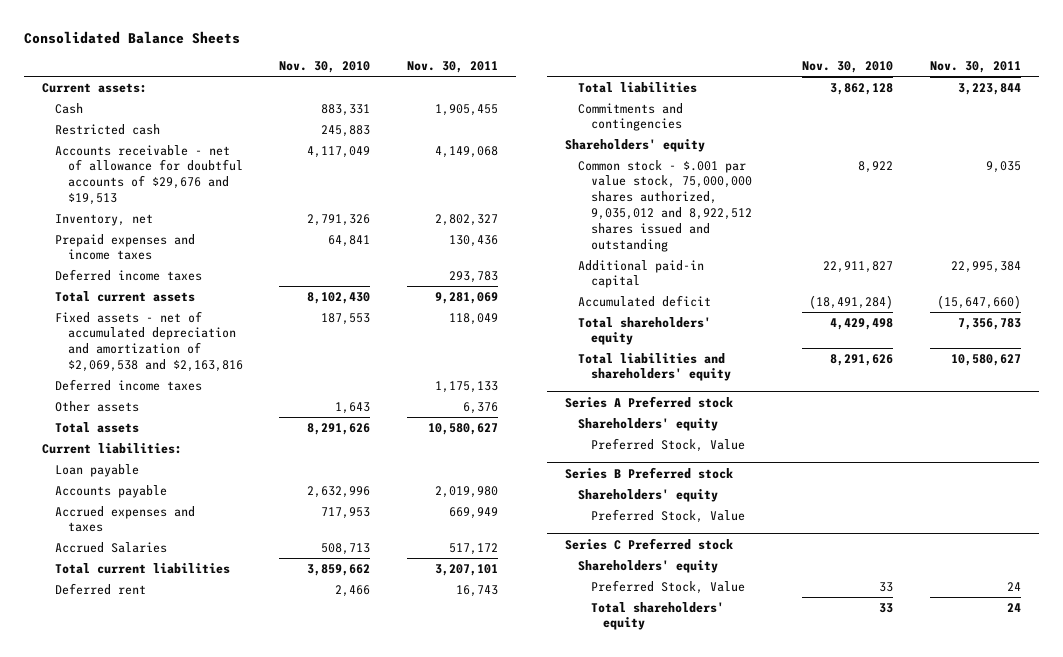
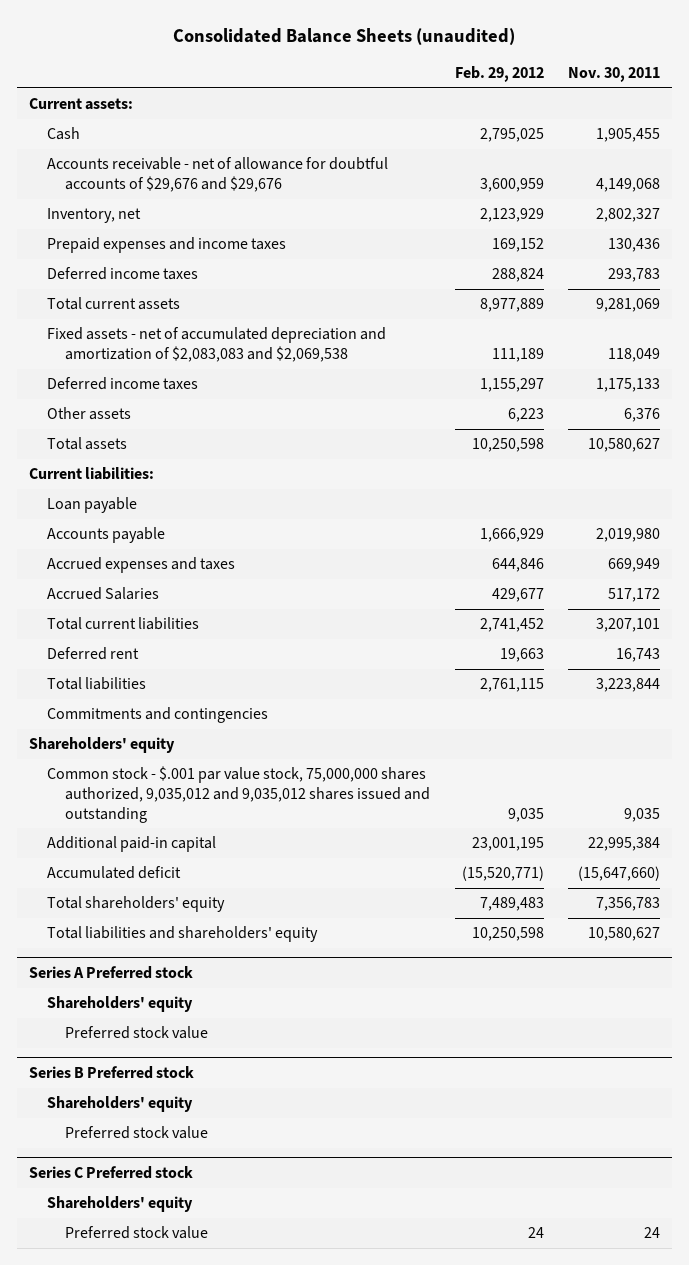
[24,31,241,45] Consolidated Balance Sheets -> [173,27,516,45] Consolidated Balance Sheets (unaudited)
[279,61,371,74] Nov. 30, 2010 -> none
none -> [454,65,544,82] Feb. 29, 2012
[55,123,161,135] Restricted cash -> none
[55,144,243,206] Accounts receivable - net of allowance for doubtful accounts of $29,676 and $19,513 -> [47,157,389,192] Accounts receivable - net of allowance for doubtful accounts of $29,676 and $29,676
[55,310,243,373] Fixed assets - net of accumulated depreciation and amortization of $2,069,538 and $2,163,816 -> [47,327,387,362] Fixed assets - net of accumulated depreciation and amortization of $2,083,083 and $2,069,538
[577,159,752,252] Common stock - $.001 par value stock, 75,000,000 shares authorized, 9,035,012 and 8,922,512 shares issued and outstanding -> [47,766,431,823] Common stock - $.001 par value stock, 75,000,000 shares authorized, 9,035,012 and 9,035,012 shares issued and outstanding
[590,437,745,452] Preferred Stock, Value -> [65,1026,209,1040] Preferred stock value
[590,508,745,523] Preferred Stock, Value -> [65,1126,209,1140] Preferred stock value
[590,601,724,631] Total shareholders' equity -> none
[590,579,745,594] Preferred Stock, Value -> [65,1226,209,1240] Preferred stock value

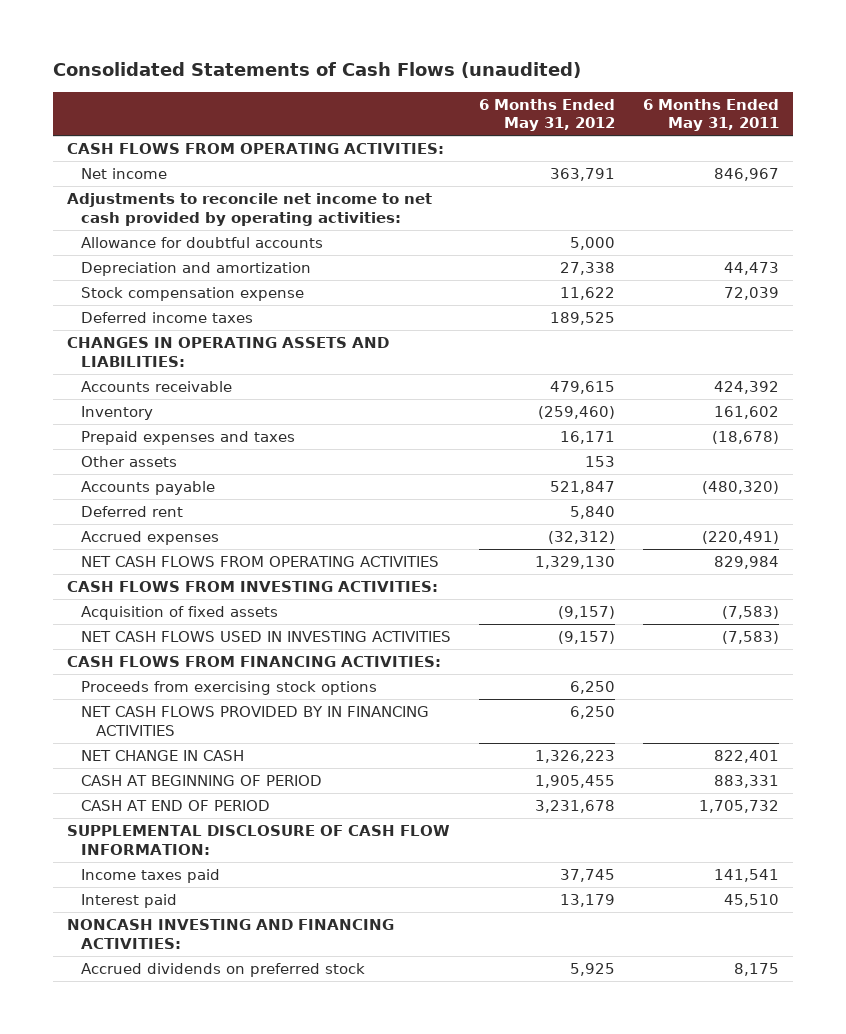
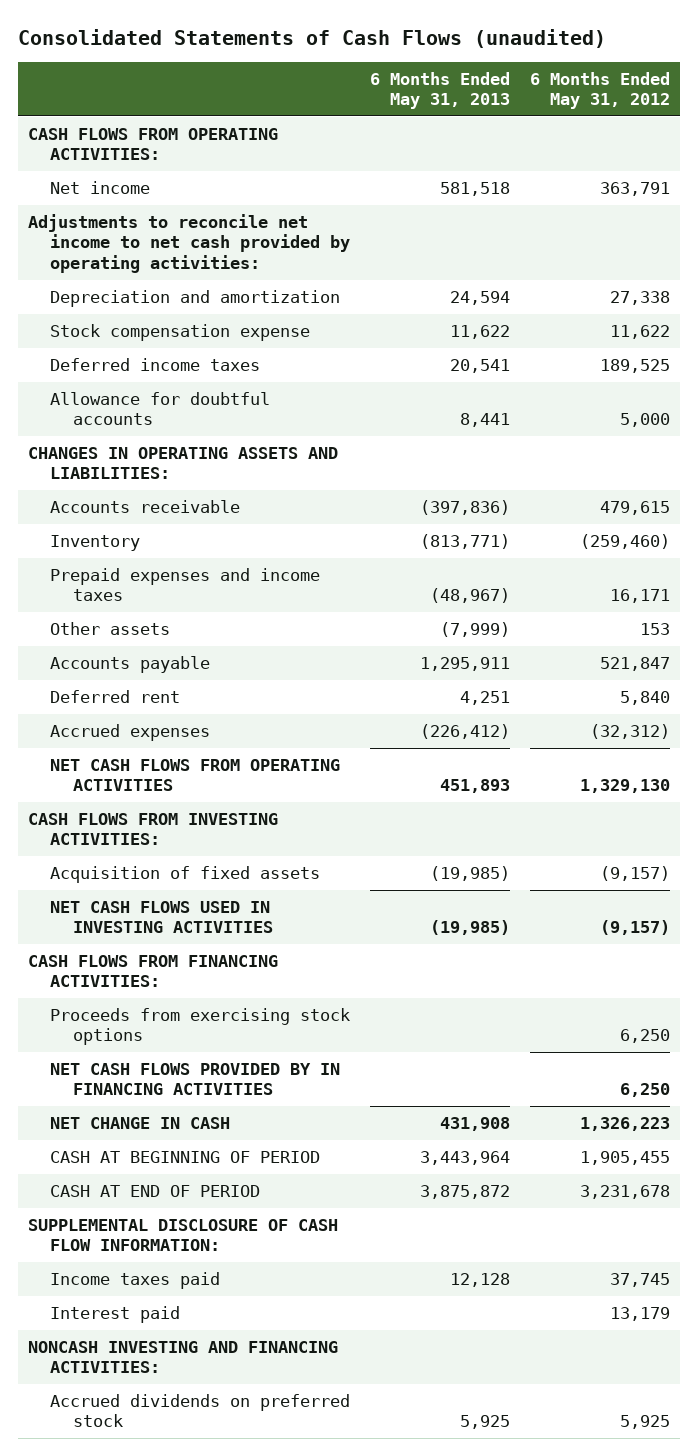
[643,98,780,132] 6 Months Ended May 31, 2011 -> none
none -> [370,71,511,110] 6 Months Ended May 31, 2013
[81,237,324,249] Allowance for doubtful accounts -> [50,392,271,426] Allowance for doubtful accounts
[81,431,296,446] Prepaid expenses and taxes -> [50,568,321,602] Prepaid expenses and income taxes

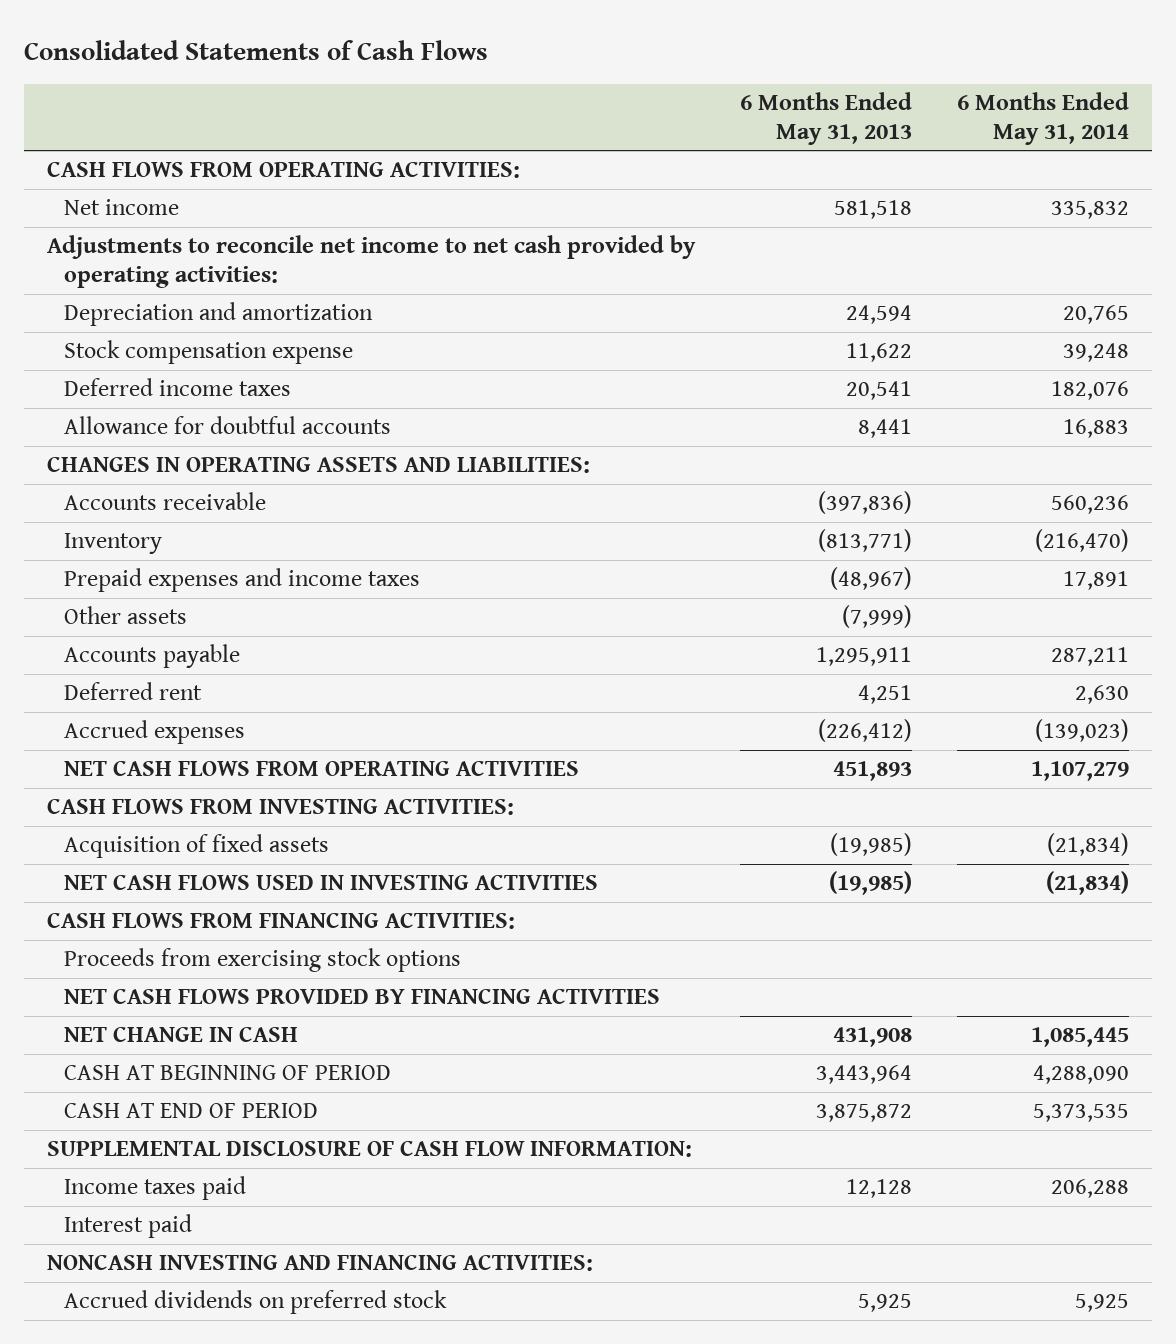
[18,28,607,48] Consolidated Statements of Cash Flows (unaudited) -> [24,40,489,61] Consolidated Statements of Cash Flows
[530,71,671,110] 6 Months Ended May 31, 2012 -> none
none -> [957,91,1130,145] 6 Months Ended May 31, 2014
[50,1063,341,1096] NET CASH FLOWS PROVIDED BY IN FINANCING ACTIVITIES -> [63,989,660,1005] NET CASH FLOWS PROVIDED BY FINANCING ACTIVITIES

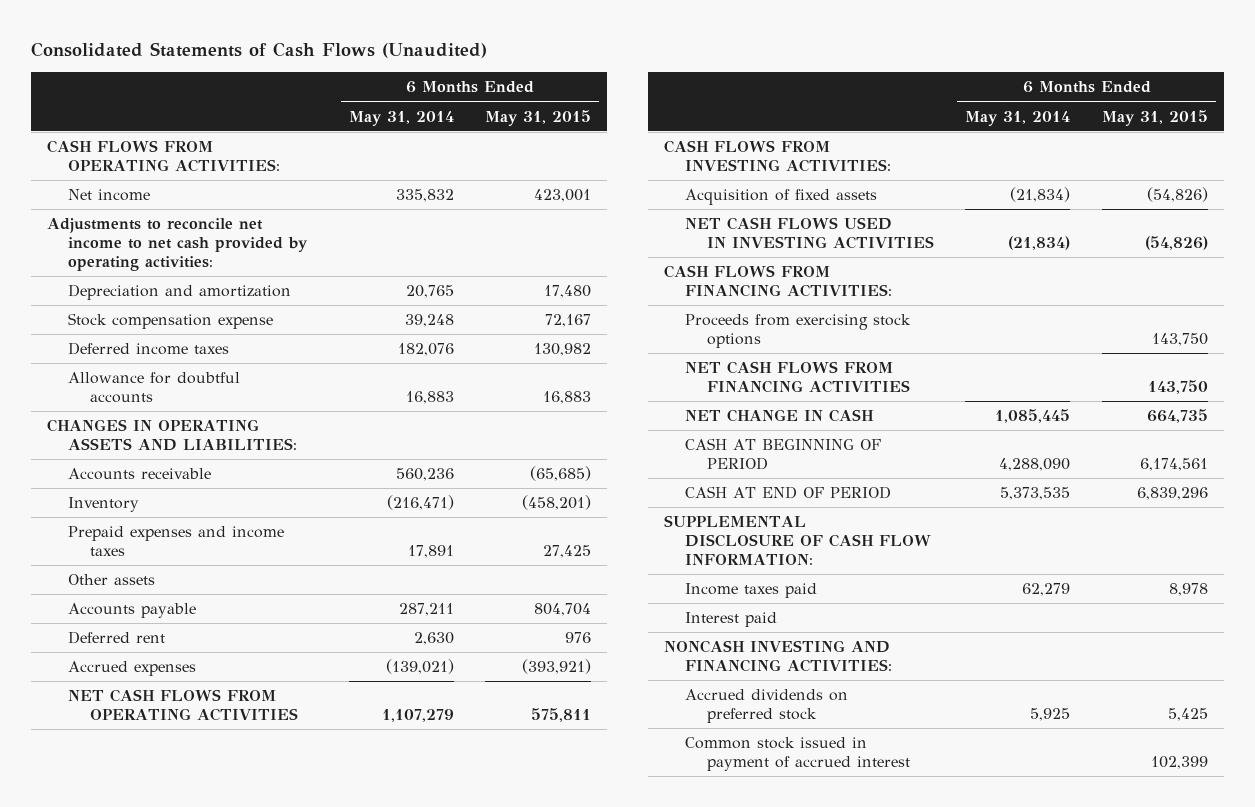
[24,40,489,61] Consolidated Statements of Cash Flows -> [30,41,487,58] Consolidated Statements of Cash Flows (Unaudited)
[739,91,912,145] 6 Months Ended May 31, 2013 -> none
none -> [485,109,592,126] May 31, 2015
[1035,529,1130,553] (216,470) -> [386,495,454,511] (216,471)
[1035,719,1130,743] (139,023) -> [385,659,454,675] (139,021)
[63,989,660,1005] NET CASH FLOWS PROVIDED BY FINANCING ACTIVITIES -> [685,361,910,394] NET CASH FLOWS FROM FINANCING ACTIVITIES
[1051,1179,1130,1199] 206,288 -> [1022,583,1071,597] 62,279
none -> [685,737,910,772] Common stock issued in payment of accrued interest

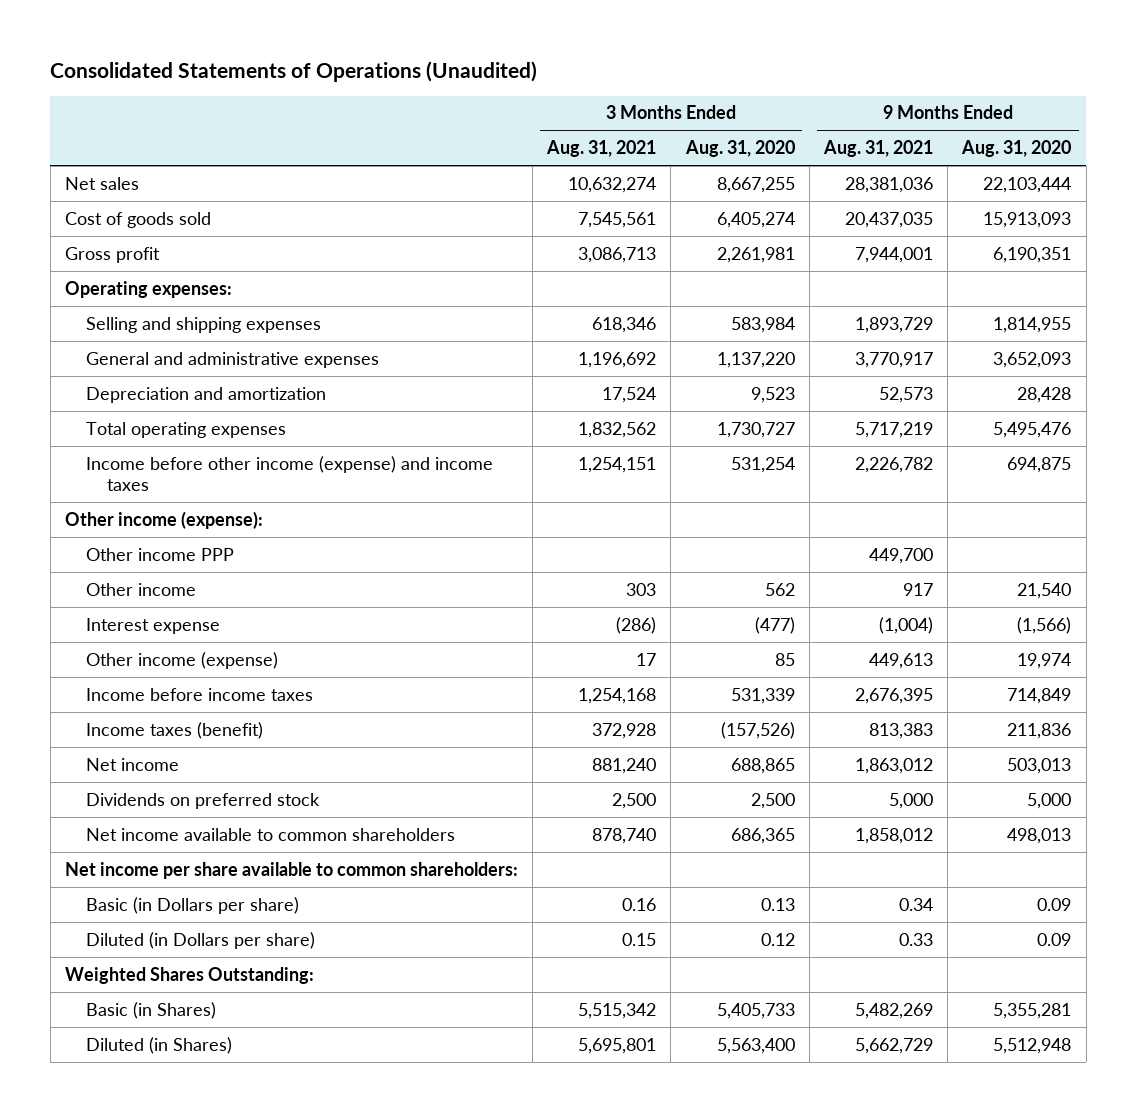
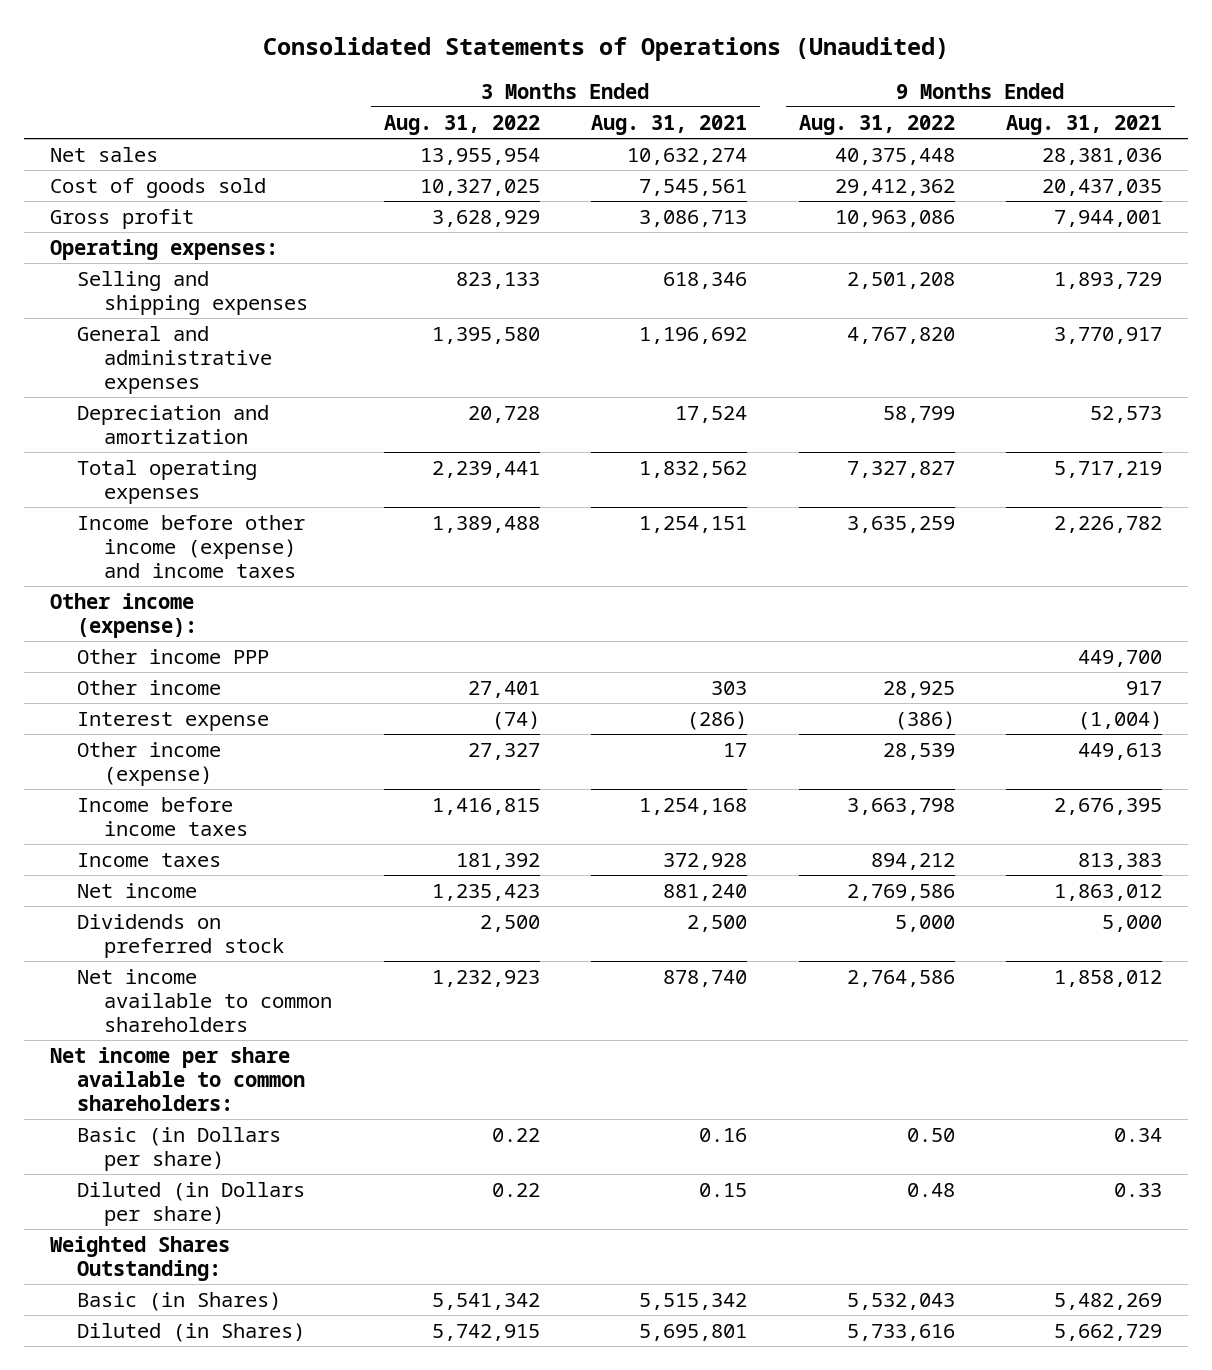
[684,140,795,158] Aug. 31, 2020 -> none
[961,140,1072,158] Aug. 31, 2020 -> none
none -> [383,114,540,135] Aug. 31, 2022
none -> [798,114,955,135] Aug. 31, 2022
[86,721,264,739] Income taxes (benefit) -> [76,852,221,867] Income taxes

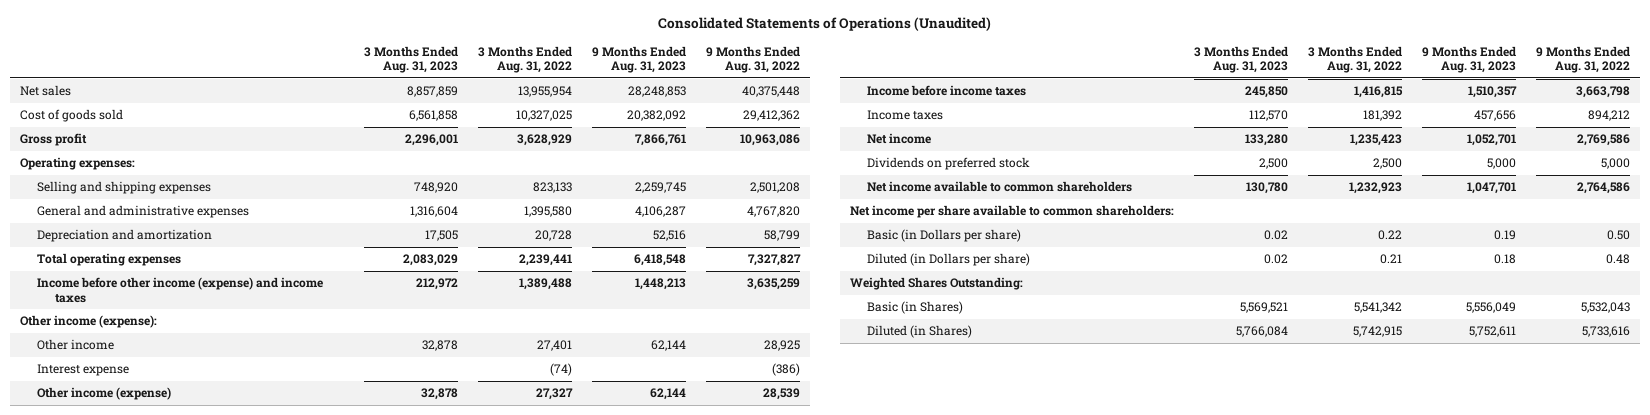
[591,114,748,135] Aug. 31, 2021 -> none
[1005,114,1162,135] Aug. 31, 2021 -> none
none -> [363,45,458,74] 3 Months Ended Aug. 31, 2023
none -> [591,45,686,74] 9 Months Ended Aug. 31, 2023
[76,648,269,664] Other income PPP -> none
[491,1182,540,1197] 0.22 -> [1380,254,1403,265] 0.21

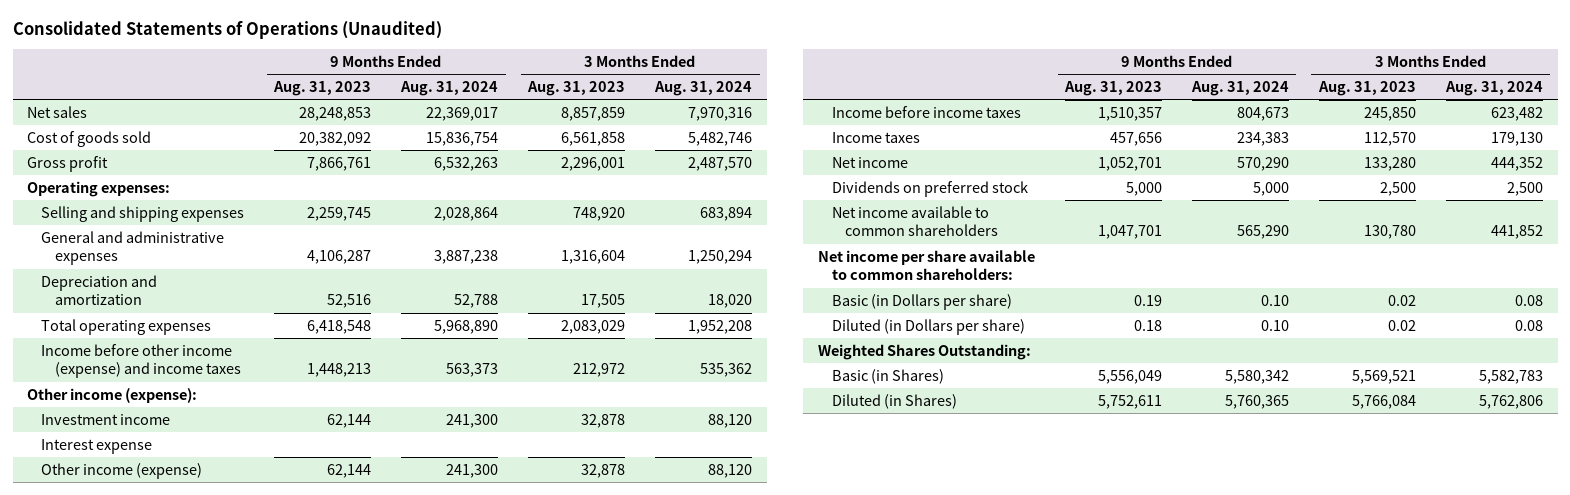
[477,45,572,74] 3 Months Ended Aug. 31, 2022 -> none
[706,45,801,74] 9 Months Ended Aug. 31, 2022 -> none
none -> [400,81,499,97] Aug. 31, 2024
none -> [654,81,753,97] Aug. 31, 2024
[37,339,115,351] Other income -> [41,413,171,425] Investment income

